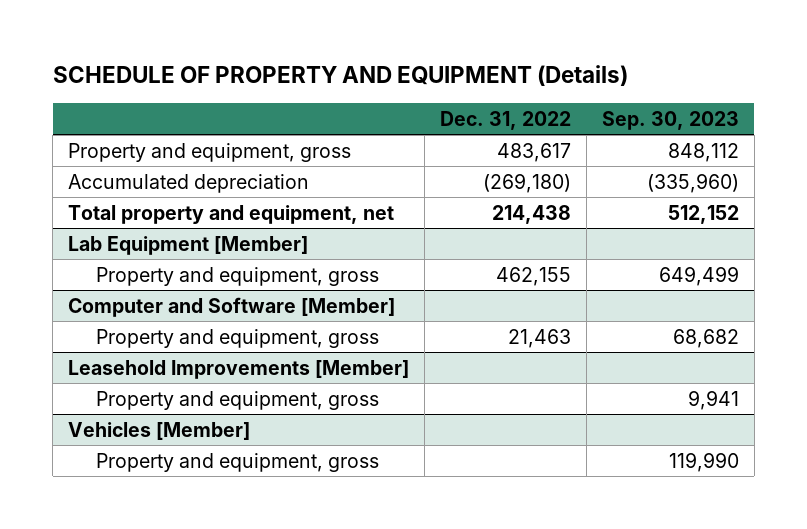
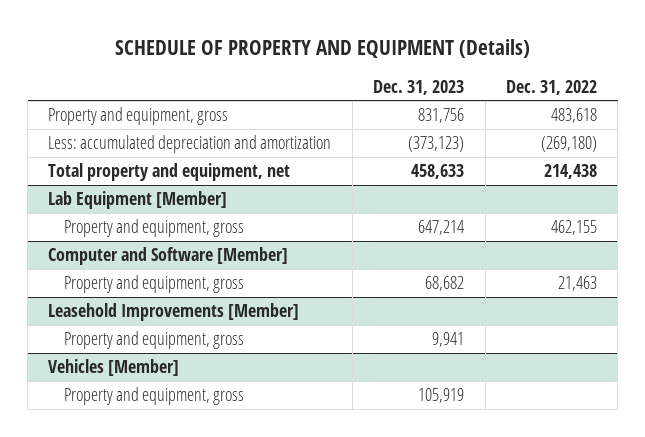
[602,110,740,130] Sep. 30, 2023 -> none
none -> [373,79,465,95] Dec. 31, 2023
[497,142,572,162] 483,617 -> [550,108,597,124] 483,618
[68,173,310,193] Accumulated depreciation -> [48,135,332,154] Less: accumulated depreciation and amortization

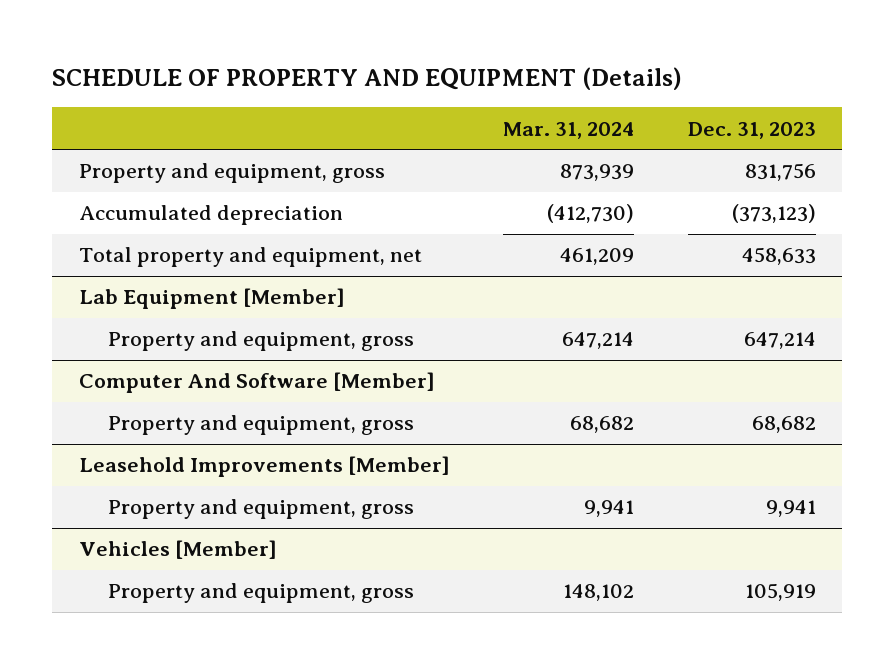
[505,79,597,95] Dec. 31, 2022 -> none
none -> [503,121,635,139] Mar. 31, 2024
[48,135,332,154] Less: accumulated depreciation and amortization -> [79,205,344,226] Accumulated depreciation
[48,247,289,266] Computer and Software [Member] -> [79,372,436,394] Computer And Software [Member]

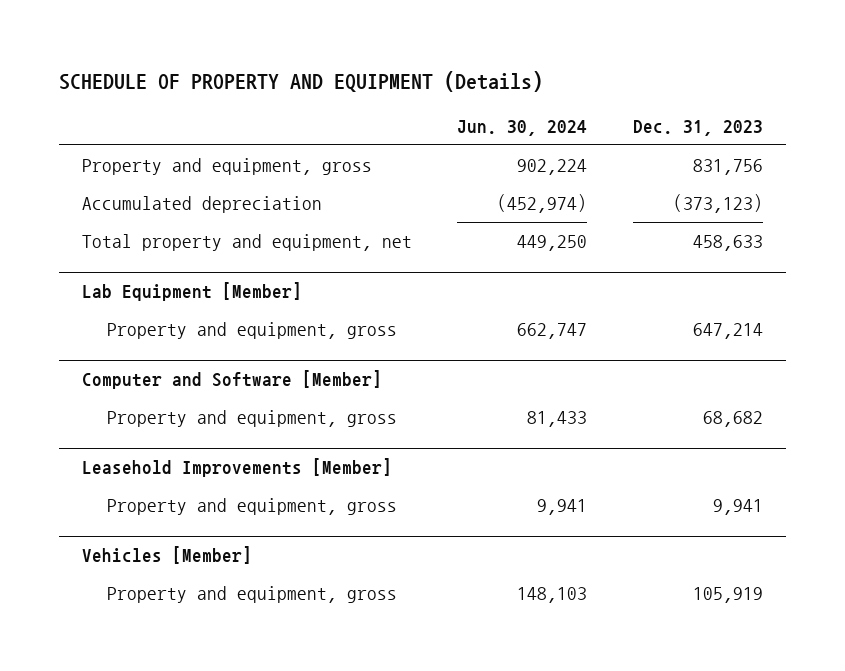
[503,121,635,139] Mar. 31, 2024 -> none
none -> [457,120,588,137] Jun. 30, 2024
[79,372,436,394] Computer And Software [Member] -> [81,370,382,390] Computer and Software [Member]

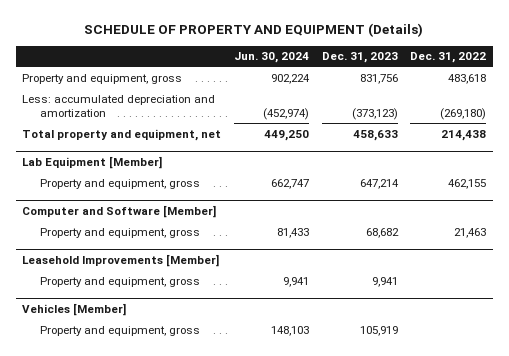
none -> [410,52,487,64] Dec. 31, 2022
[81,195,322,213] Accumulated depreciation -> [22,94,216,117] Less: accumulated depreciation and amortization

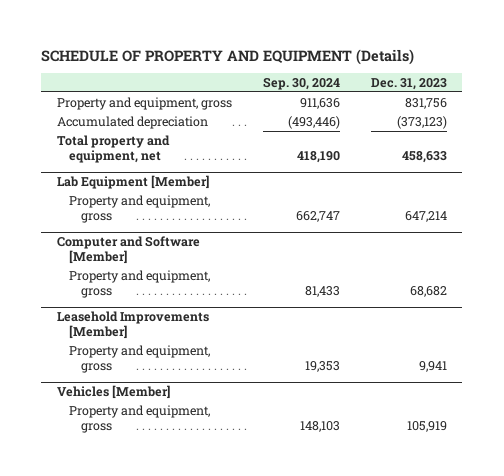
[233,52,309,64] Jun. 30, 2024 -> none
[410,52,487,64] Dec. 31, 2022 -> none
none -> [262,76,340,90] Sep. 30, 2024
[22,94,216,117] Less: accumulated depreciation and amortization -> [56,115,208,129] Accumulated depreciation

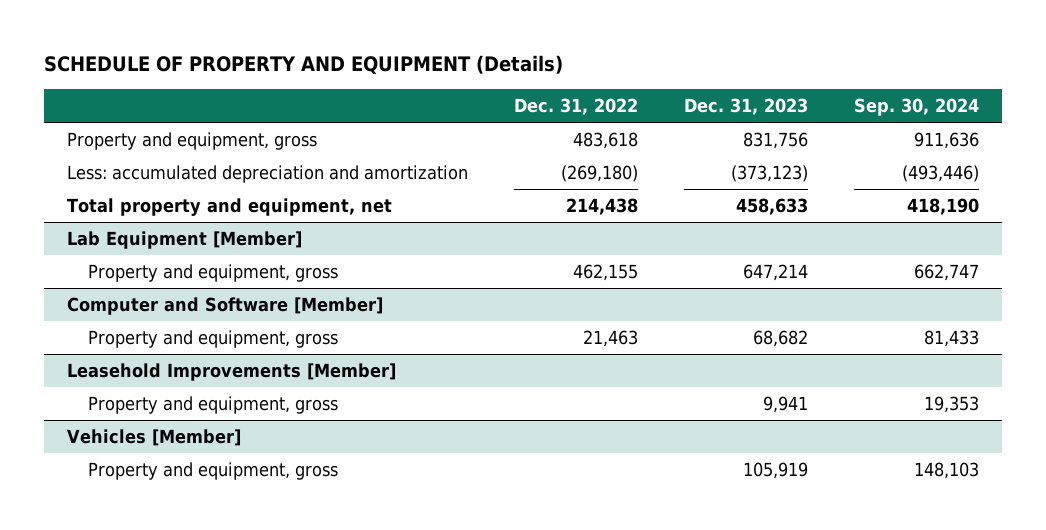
none -> [513,97,638,115] Dec. 31, 2022
[56,115,208,129] Accumulated depreciation -> [67,165,469,184] Less: accumulated depreciation and amortization

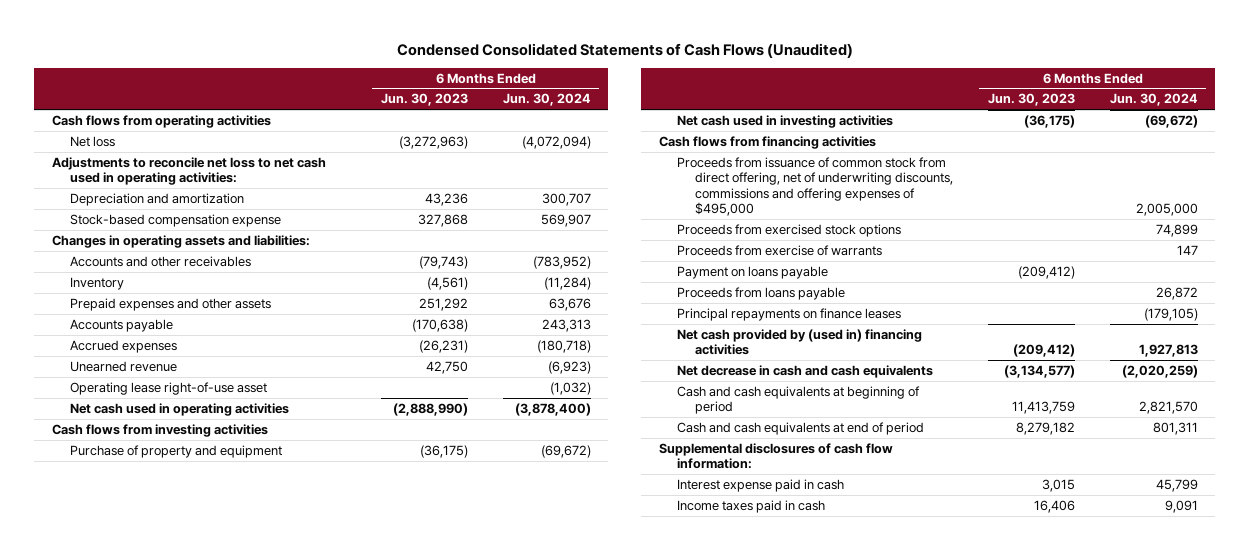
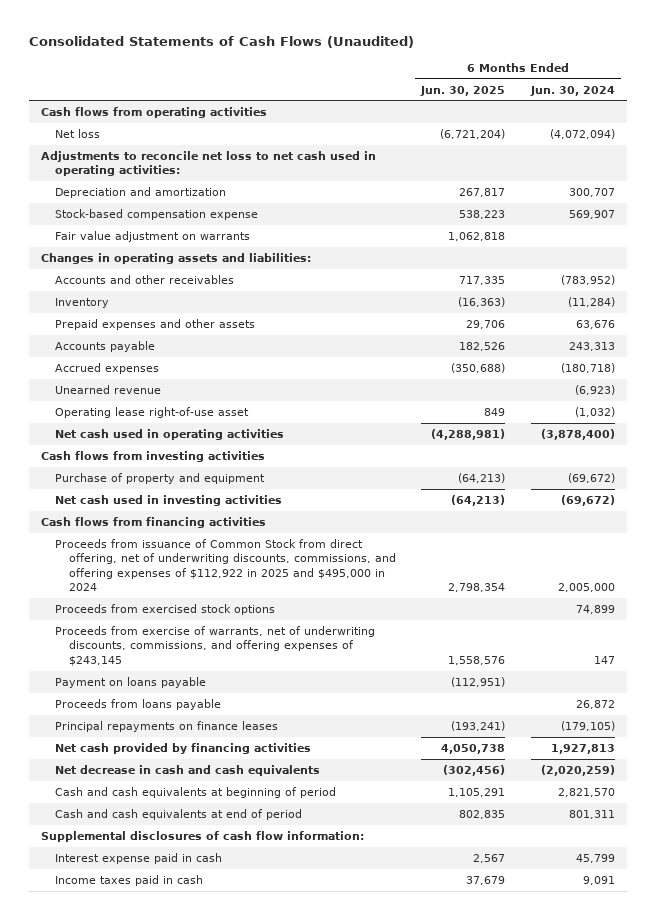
[396,42,853,58] Condensed Consolidated Statements of Cash Flows (Unaudited) -> [28,35,414,48] Consolidated Statements of Cash Flows (Unaudited)
[380,93,468,107] Jun. 30, 2023 -> none
none -> [420,85,506,96] Jun. 30, 2025
none -> [55,230,251,242] Fair value adjustment on warrants
[676,156,953,217] Proceeds from issuance of common stock from direct offering, net of underwriting discounts, commissions and offering expenses of $495,000 -> [55,538,396,592] Proceeds from issuance of Common Stock from direct offering, net of underwriting discounts, commissions, and offering expenses of $112,922 in 2025 and $495,000 in 2024
[676,244,882,256] Proceeds from exercise of warrants -> [55,625,376,666] Proceeds from exercise of warrants, net of underwriting discounts, commissions, and offering expenses of $243,145
[676,328,922,356] Net cash provided by (used in) financing activities -> [55,742,312,754] Net cash provided by financing activities

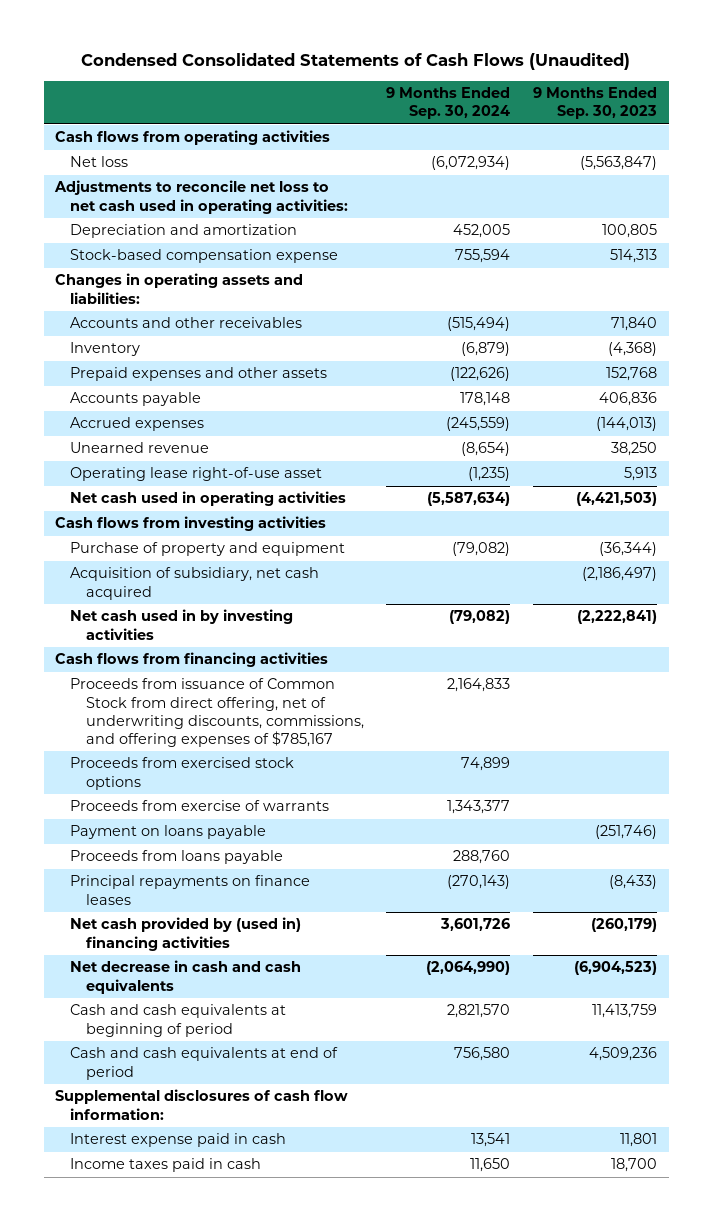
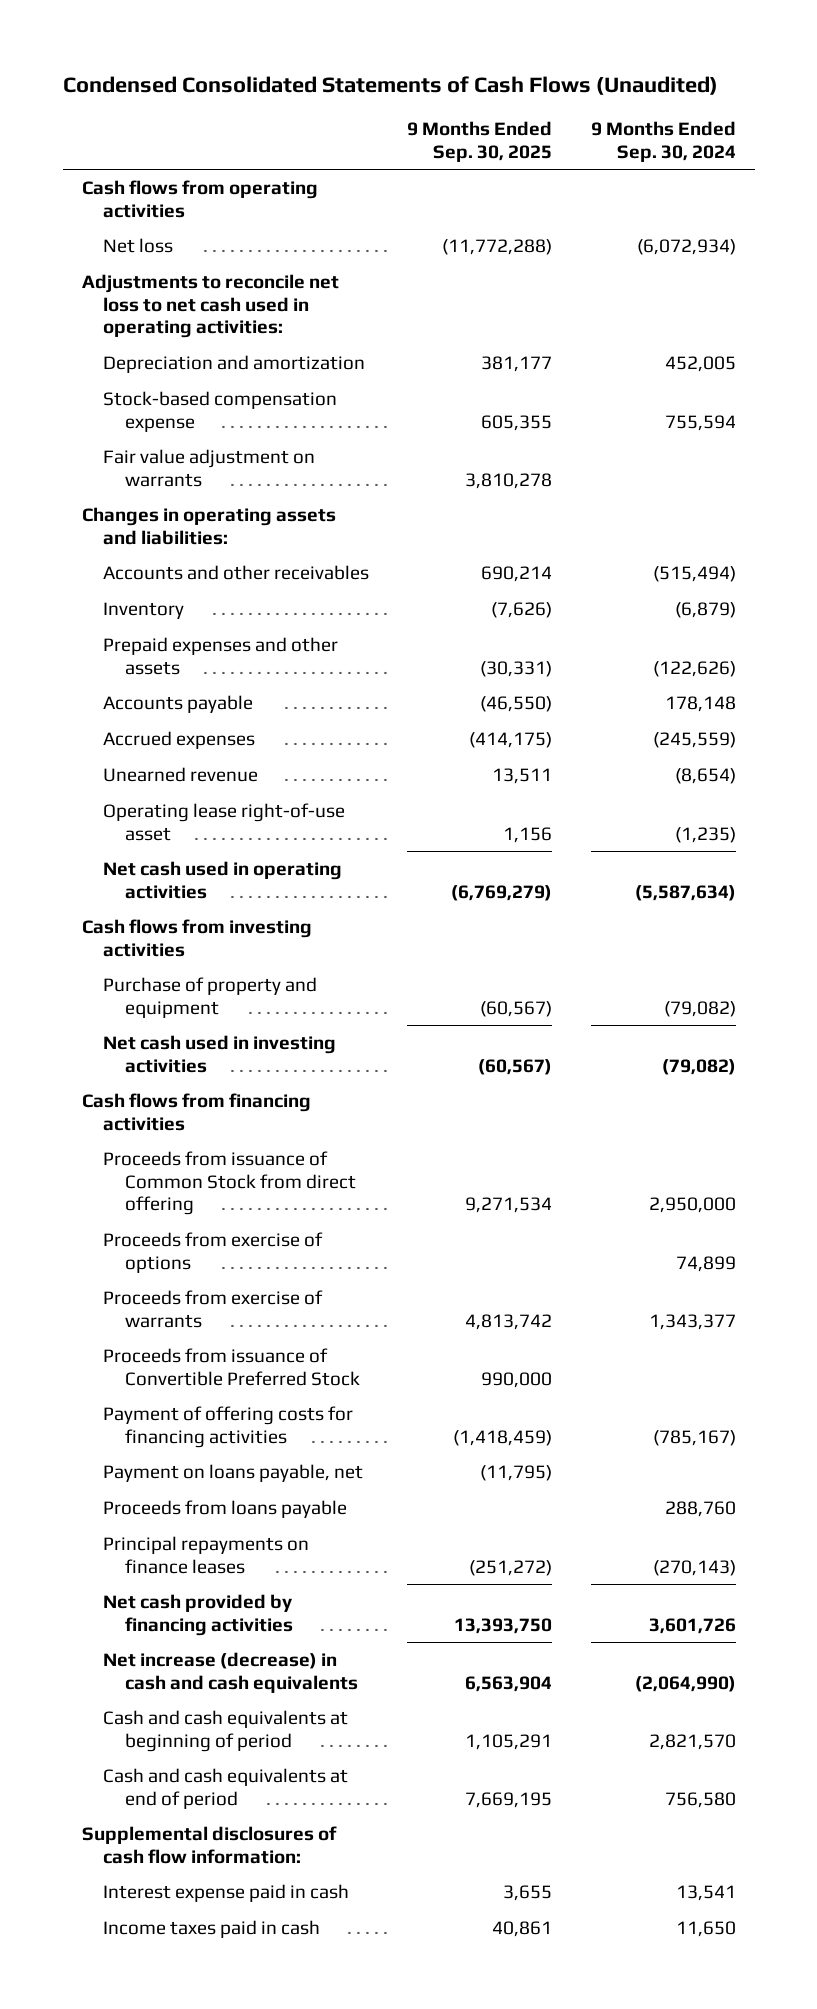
[533,87,658,120] 9 Months Ended Sep. 30, 2023 -> none
none -> [407,120,553,162] 9 Months Ended Sep. 30, 2025
none -> [103,448,316,487] Fair value adjustment on warrants
[70,567,320,600] Acquisition of subsidiary, net cash acquired -> none
[70,609,294,640] Net cash used in by investing activities -> [103,1034,337,1073] Net cash used in investing activities
[70,678,364,747] Proceeds from issuance of Common Stock from direct offering, net of underwriting discounts, commissions, and offering expenses of $785,167 -> [103,1150,356,1216] Proceeds from issuance of Common Stock from direct offering
[447,678,511,693] 2,164,833 -> [648,1197,736,1214] 2,950,000
[70,757,295,790] Proceeds from exercised stock options -> [103,1231,324,1273] Proceeds from exercise of options
none -> [103,1347,360,1386] Proceeds from issuance of Convertible Preferred Stock
none -> [103,1405,354,1448] Payment of offering costs for financing activities
[70,825,267,840] Payment on loans payable -> [103,1463,364,1482] Payment on loans payable, net
[70,917,302,951] Net cash provided by (used in) financing activities -> [103,1593,293,1636] Net cash provided by financing activities
[70,960,302,994] Net decrease in cash and cash equivalents -> [103,1651,358,1693] Net increase (decrease) in cash and cash equivalents

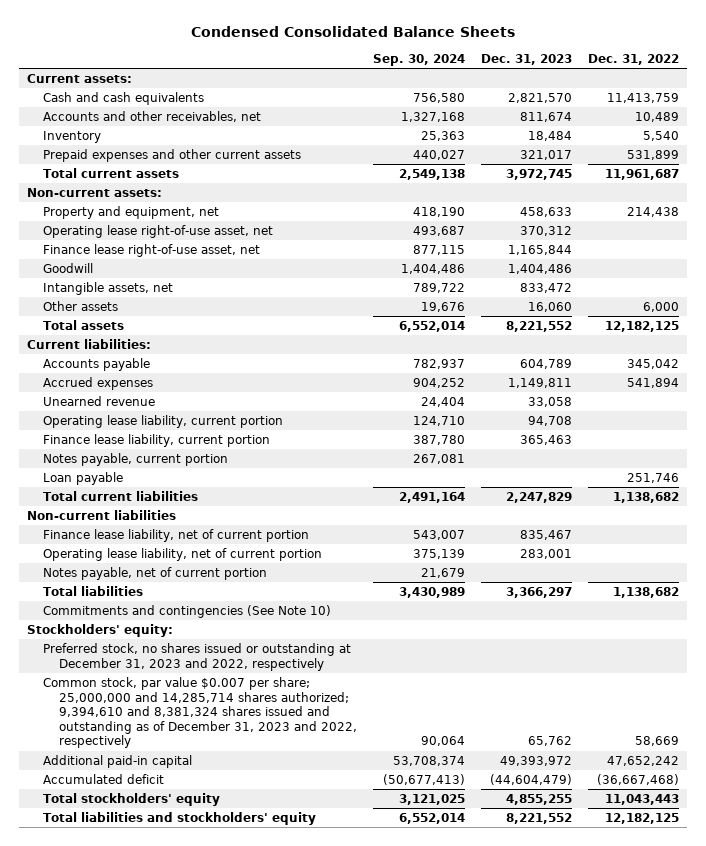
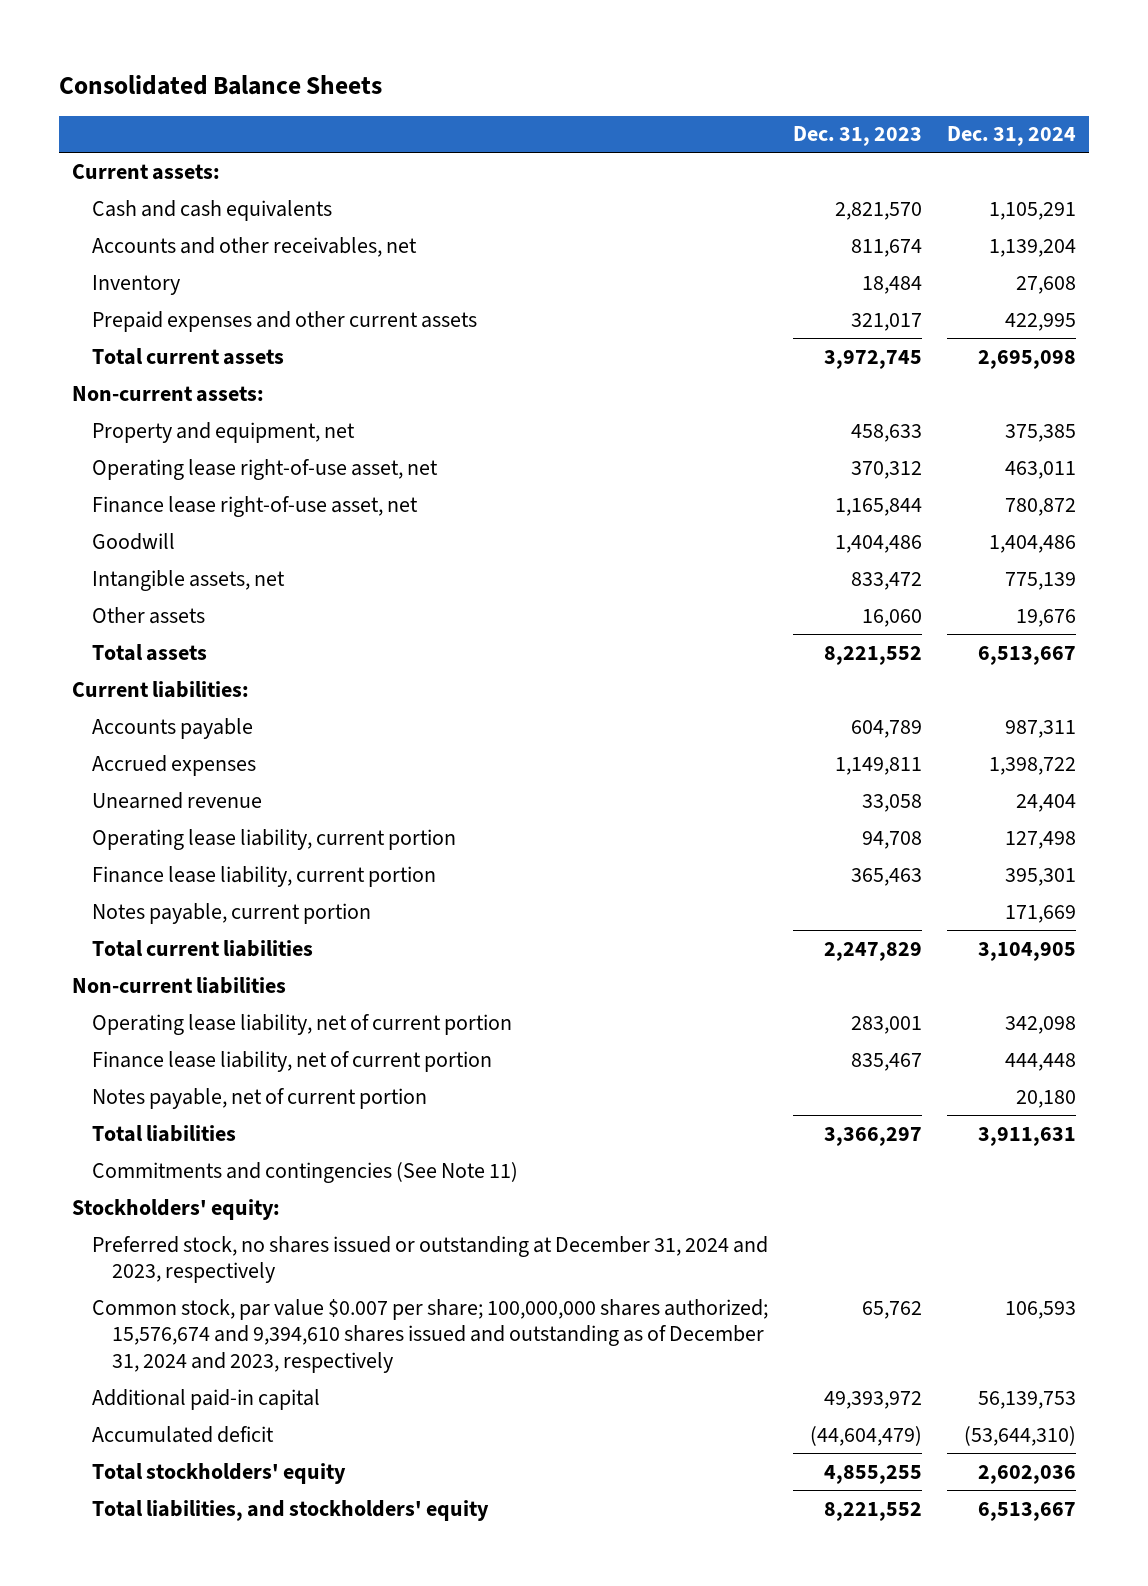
[191,26,516,38] Condensed Consolidated Balance Sheets -> [59,74,383,95] Consolidated Balance Sheets
[373,54,466,67] Sep. 30, 2024 -> none
[587,54,679,66] Dec. 31, 2022 -> none
none -> [947,126,1077,147] Dec. 31, 2024
[43,471,124,485] Loan payable -> none
[43,528,310,542] Finance lease liability, net of current portion -> [91,1050,492,1072] Finance lease liability, net of current portion
[43,604,332,618] Commitments and contingencies (See Note 10) -> [91,1161,518,1183] Commitments and contingencies (See Note 11)
[43,642,352,671] Preferred stock, no shares issued or outstanding at December 31, 2023 and 2022, respectively -> [91,1235,768,1284] Preferred stock, no shares issued or outstanding at December 31, 2024 and 2023, respectively
[43,676,358,749] Common stock, par value $0.007 per share; 25,000,000 and 14,285,714 shares authorized; 9,394,610 and 8,381,324 shares issued and outstanding as of December 31, 2023 and 2022, respectively -> [91,1298,768,1373] Common stock, par value $0.007 per share; 100,000,000 shares authorized; 15,576,674 and 9,394,610 shares issued and outstanding as of December 31, 2024 and 2023, respectively
[43,811,317,825] Total liabilities and stockholders' equity -> [91,1499,489,1521] Total liabilities, and stockholders' equity

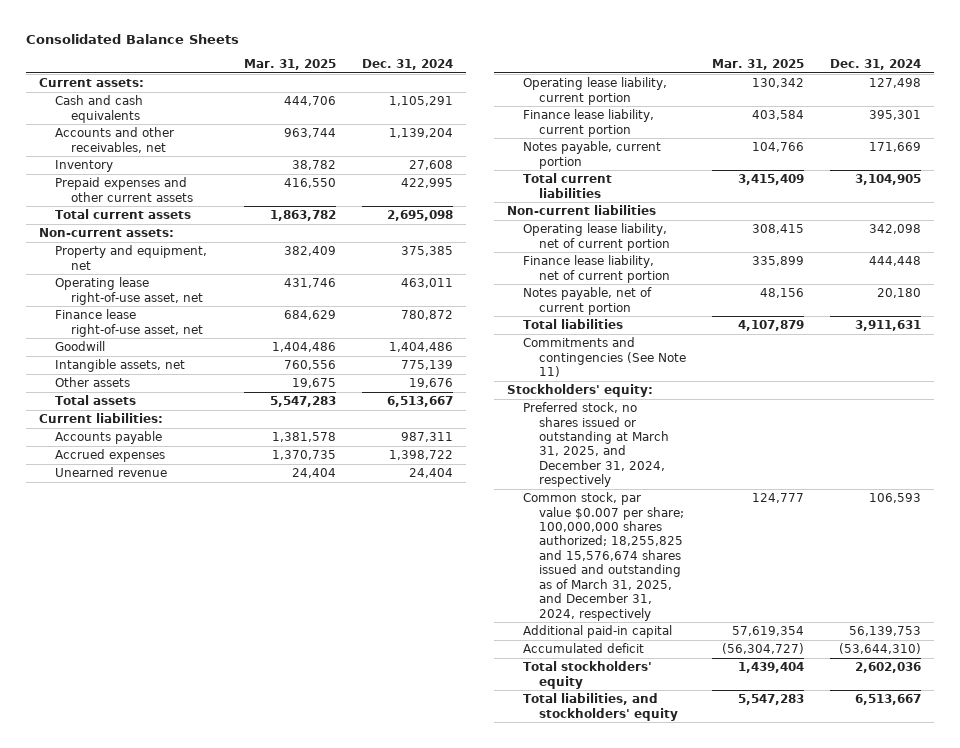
[793,126,923,147] Dec. 31, 2023 -> none
none -> [244,59,337,71] Mar. 31, 2025
[91,1235,768,1284] Preferred stock, no shares issued or outstanding at December 31, 2024 and 2023, respectively -> [523,402,670,488] Preferred stock, no shares issued or outstanding at March 31, 2025, and December 31, 2024, respectively
[91,1298,768,1373] Common stock, par value $0.007 per share; 100,000,000 shares authorized; 15,576,674 and 9,394,610 shares issued and outstanding as of December 31, 2024 and 2023, respectively -> [523,492,685,621] Common stock, par value $0.007 per share; 100,000,000 shares authorized; 18,255,825 and 15,576,674 shares issued and outstanding as of March 31, 2025, and December 31, 2024, respectively

